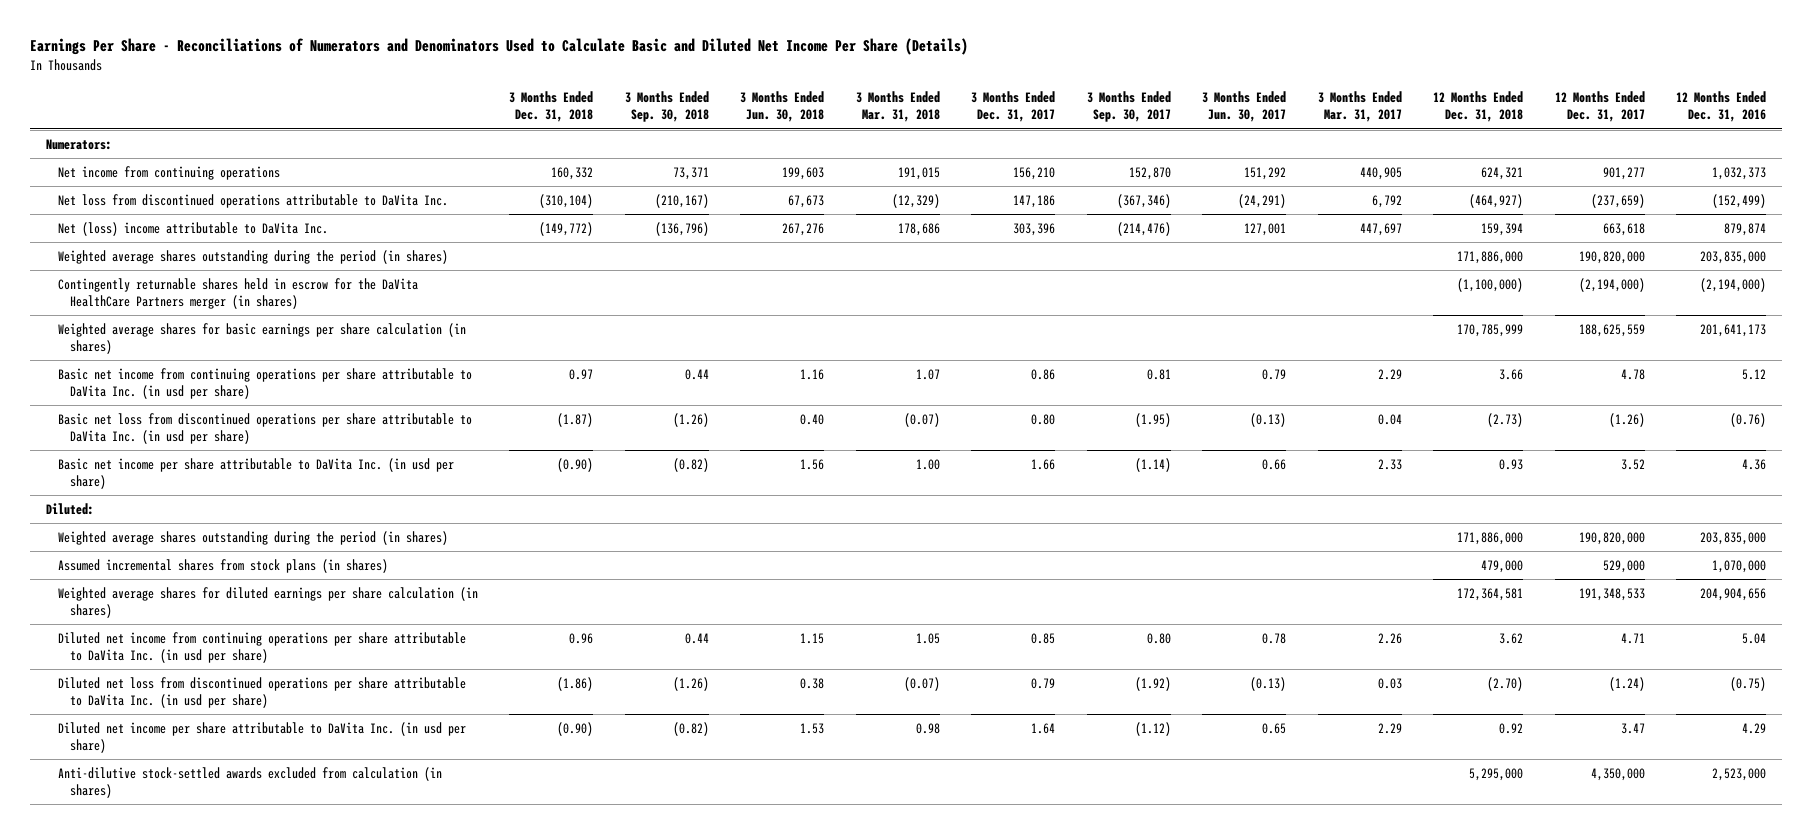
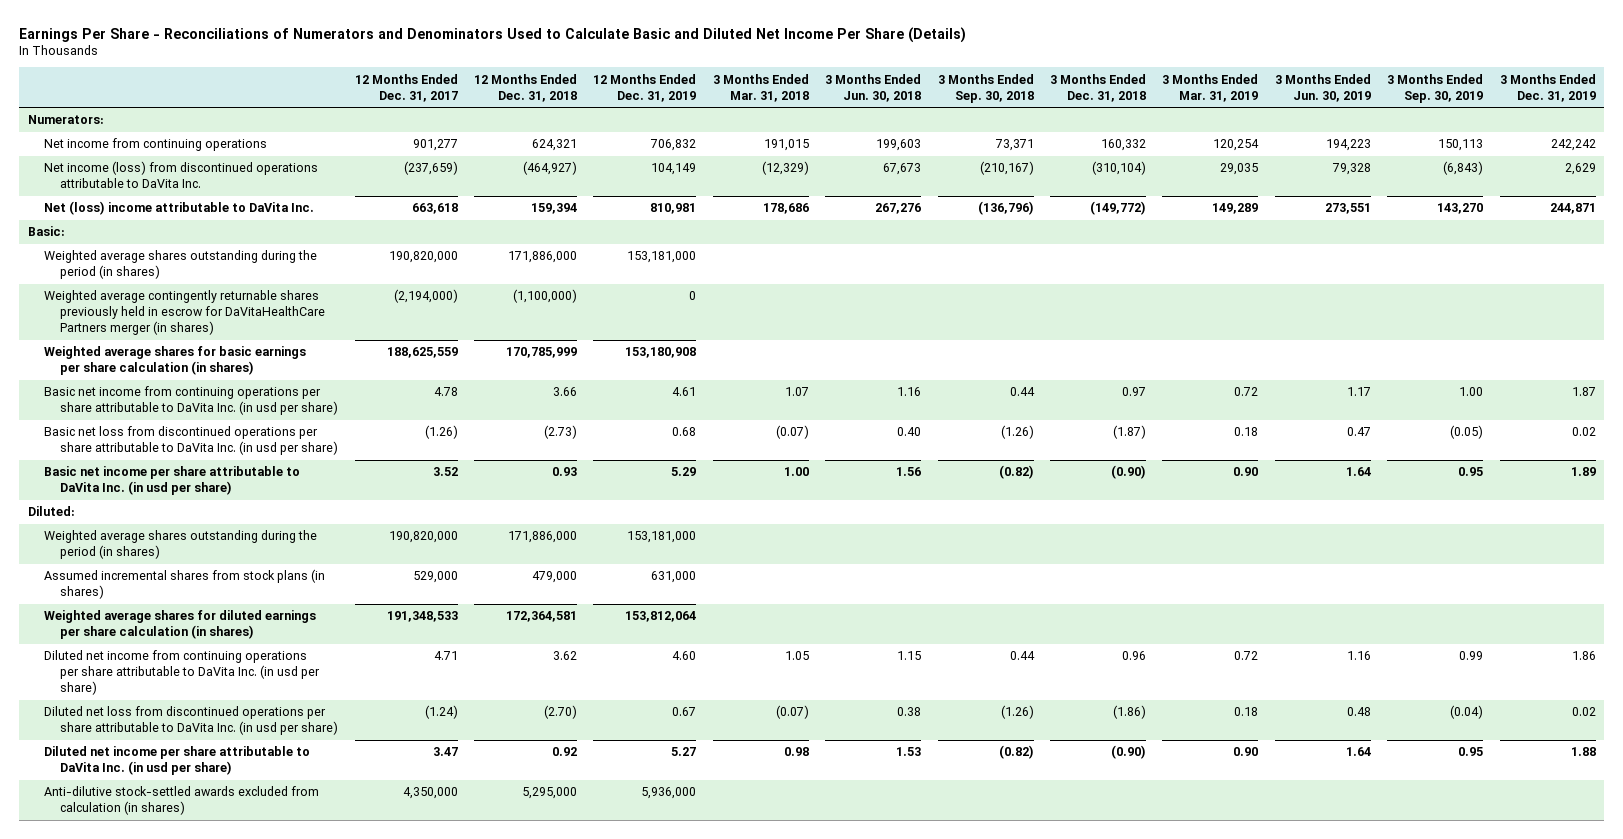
[971,91,1056,123] 3 Months Ended Dec. 31, 2017 -> none
[1086,91,1171,123] 3 Months Ended Sep. 30, 2017 -> none
[1202,91,1287,123] 3 Months Ended Jun. 30, 2017 -> none
[1317,91,1402,123] 3 Months Ended Mar. 31, 2017 -> none
[1676,91,1767,123] 12 Months Ended Dec. 31, 2016 -> none
none -> [593,73,697,102] 12 Months Ended Dec. 31, 2019
none -> [1162,73,1259,102] 3 Months Ended Mar. 31, 2019
none -> [1274,73,1371,102] 3 Months Ended Jun. 30, 2019
none -> [1387,73,1484,103] 3 Months Ended Sep. 30, 2019
none -> [1499,73,1596,102] 3 Months Ended Dec. 31, 2019
[57,193,448,208] Net loss from discontinued operations attributable to DaVita Inc. -> [43,161,318,189] Net income (loss) from discontinued operations attributable to DaVita Inc.
none -> [27,226,65,237] Basic:
[57,277,418,310] Contingently returnable shares held in escrow for the DaVita HealthCare Partners merger (in shares) -> [43,290,326,336] Weighted average contingently returnable shares previously held in escrow for DaVitaHealthCare Partners merger (in shares)

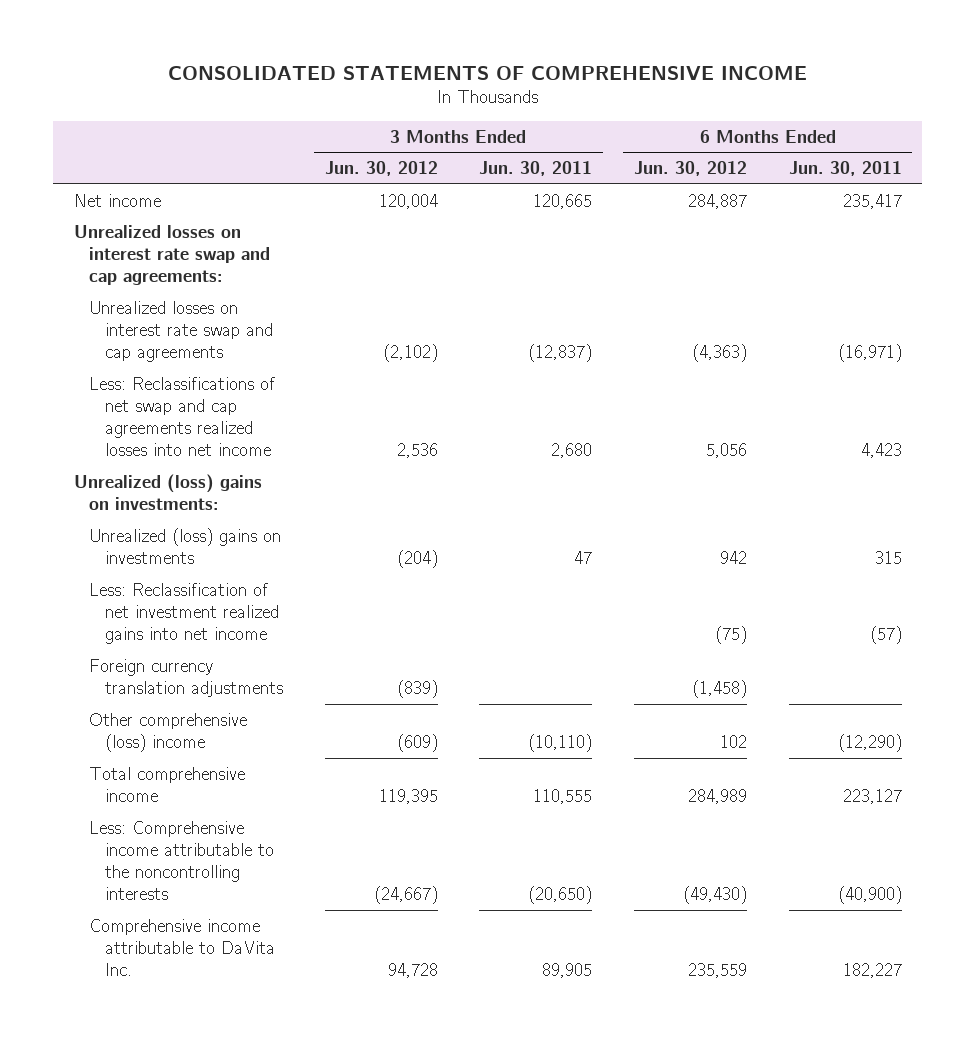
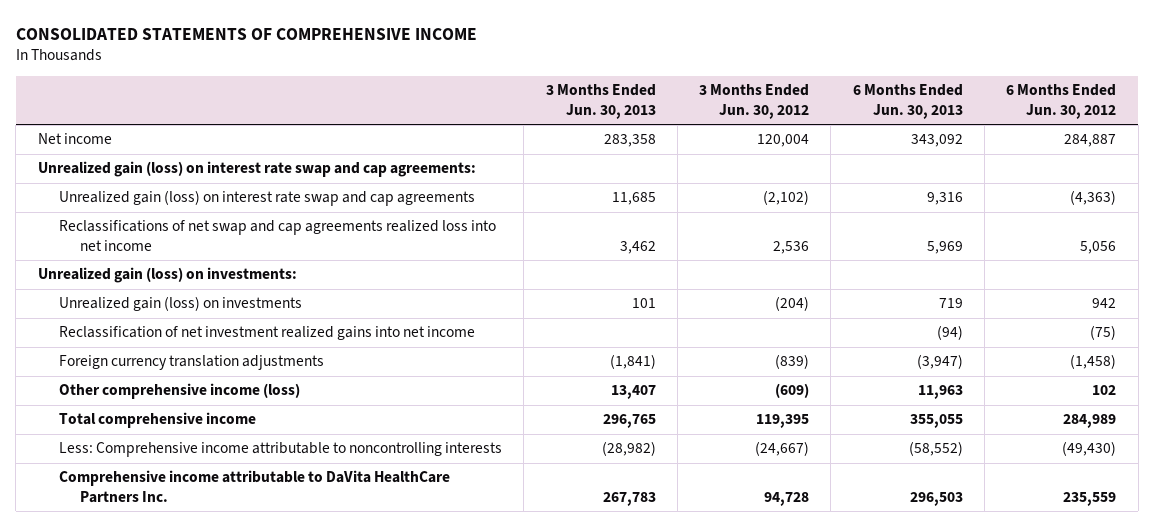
[479,161,593,177] Jun. 30, 2011 -> none
[788,161,902,177] Jun. 30, 2011 -> none
none -> [545,84,656,119] 3 Months Ended Jun. 30, 2013
none -> [852,84,963,119] 6 Months Ended Jun. 30, 2013
[73,224,271,286] Unrealized losses on interest rate swap and cap agreements: -> [37,161,476,178] Unrealized gain (loss) on interest rate swap and cap agreements:
[89,300,273,363] Unrealized losses on interest rate swap and cap agreements -> [58,190,475,207] Unrealized gain (loss) on interest rate swap and cap agreements
[89,376,276,457] Less: Reclassifications of net swap and cap agreements realized losses into net income -> [58,220,496,252] Reclassifications of net swap and cap agreements realized loss into net income
[73,473,262,510] Unrealized (loss) gains on investments: -> [37,267,297,284] Unrealized gain (loss) on investments:
[89,527,282,564] Unrealized (loss) gains on investments -> [58,296,302,312] Unrealized gain (loss) on investments
[89,582,279,645] Less: Reclassification of net investment realized gains into net income -> [58,326,475,341] Reclassification of net investment realized gains into net income
[89,712,248,752] Other comprehensive (loss) income -> [58,383,300,400] Other comprehensive income (loss)
[89,820,274,901] Less: Comprehensive income attributable to the noncontrolling interests -> [58,442,502,458] Less: Comprehensive income attributable to noncontrolling interests
[89,918,275,977] Comprehensive income attributable to DaVita Inc. -> [58,470,450,504] Comprehensive income attributable to DaVita HealthCare Partners Inc.

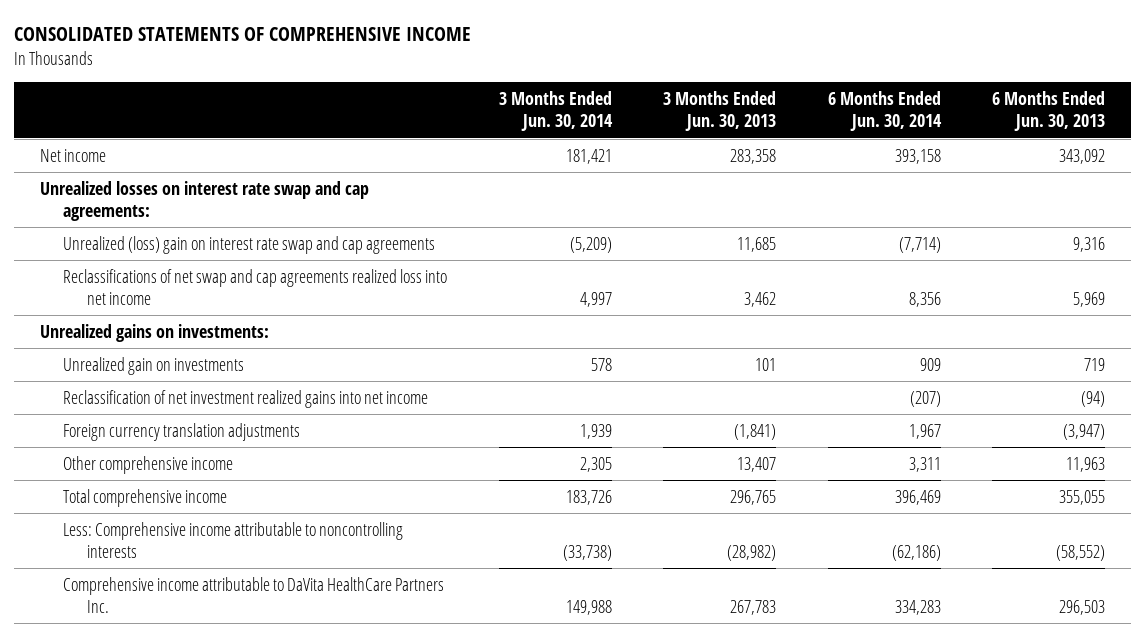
[699,84,810,119] 3 Months Ended Jun. 30, 2012 -> none
[1006,84,1117,119] 6 Months Ended Jun. 30, 2012 -> none
none -> [498,91,613,131] 3 Months Ended Jun. 30, 2014
none -> [827,91,942,131] 6 Months Ended Jun. 30, 2014
[37,161,476,178] Unrealized gain (loss) on interest rate swap and cap agreements: -> [40,180,370,221] Unrealized losses on interest rate swap and cap agreements:
[58,190,475,207] Unrealized gain (loss) on interest rate swap and cap agreements -> [63,235,436,254] Unrealized (loss) gain on interest rate swap and cap agreements
[37,267,297,284] Unrealized gain (loss) on investments: -> [40,323,270,342] Unrealized gains on investments:
[58,296,302,312] Unrealized gain (loss) on investments -> [63,356,245,375] Unrealized gain on investments
[58,383,300,400] Other comprehensive income (loss) -> [63,455,234,474] Other comprehensive income

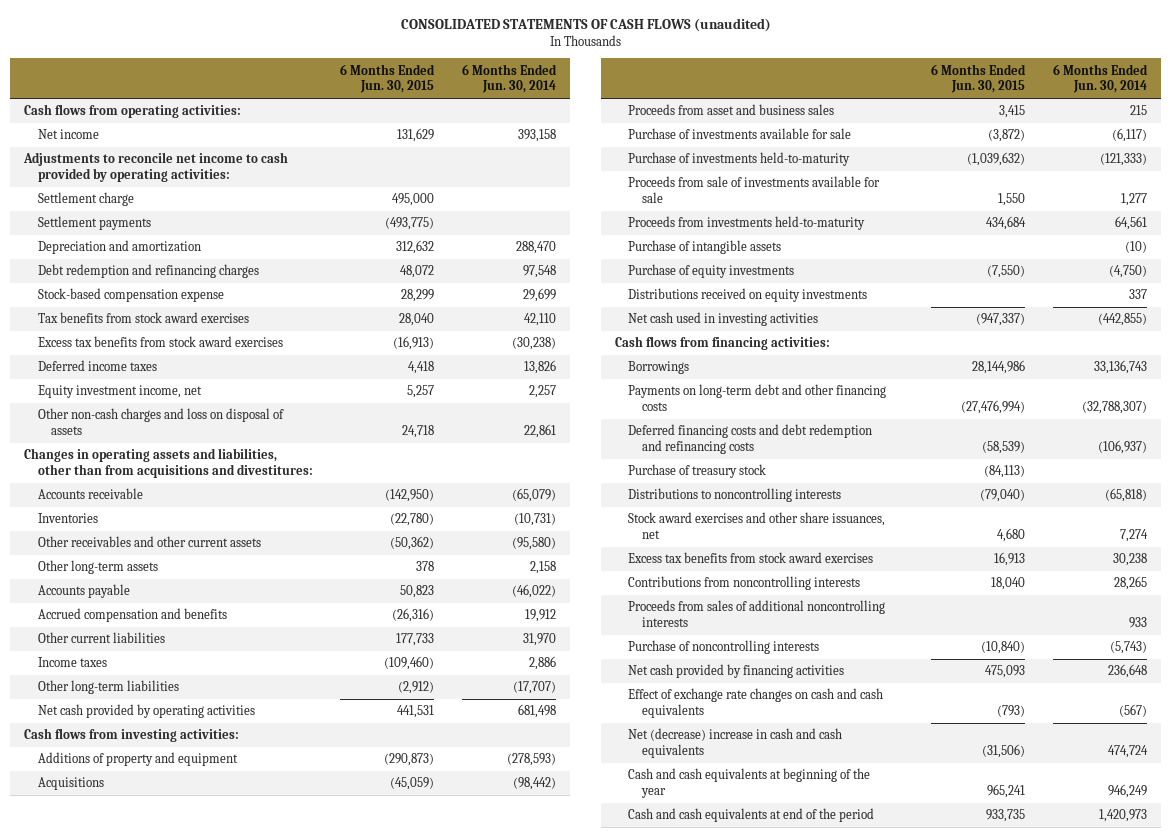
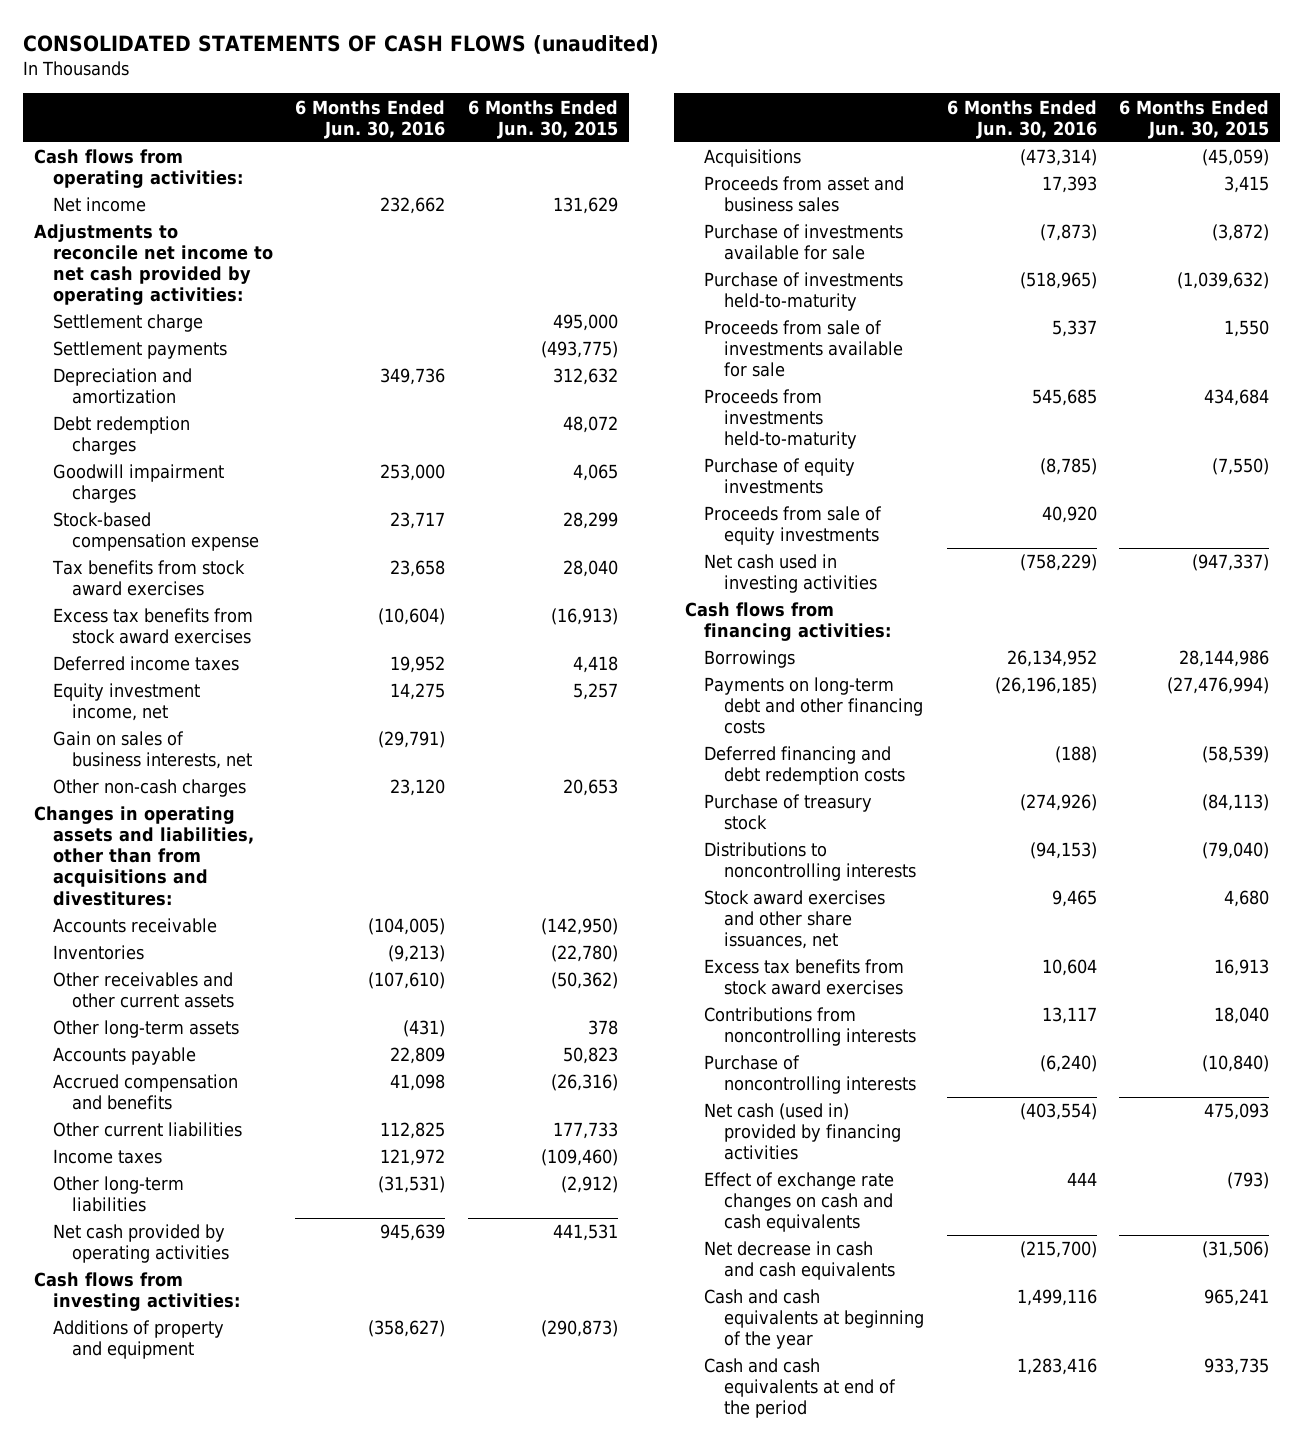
[462,63,558,94] 6 Months Ended Jun. 30, 2014 -> none
none -> [295,99,446,139] 6 Months Ended Jun. 30, 2016
[23,152,289,183] Adjustments to reconcile net income to cash provided by operating activities: -> [33,224,273,306] Adjustments to reconcile net income to net cash provided by operating activities:
[37,264,259,279] Debt redemption and refinancing charges -> [52,416,190,456] Debt redemption charges
none -> [52,464,224,504] Goodwill impairment charges
[37,408,284,436] Other non-cash charges and loss on disposal of assets -> none
none -> [52,731,253,770] Gain on sales of business interests, net
none -> [52,779,246,798] Other non-cash charges
[628,240,782,255] Purchase of intangible assets -> none
[628,288,868,303] Distributions received on equity investments -> none
none -> [704,506,883,546] Proceeds from sale of equity investments
[628,424,873,455] Deferred financing costs and debt redemption and refinancing costs -> [704,746,905,786] Deferred financing and debt redemption costs
[628,600,886,628] Proceeds from sales of additional noncontrolling interests -> none
[628,664,845,679] Net cash provided by financing activities -> [704,1103,901,1161] Net cash (used in) provided by financing activities
[628,728,843,759] Net (decrease) increase in cash and cash equivalents -> [704,1241,895,1281] Net decrease in cash and cash equivalents

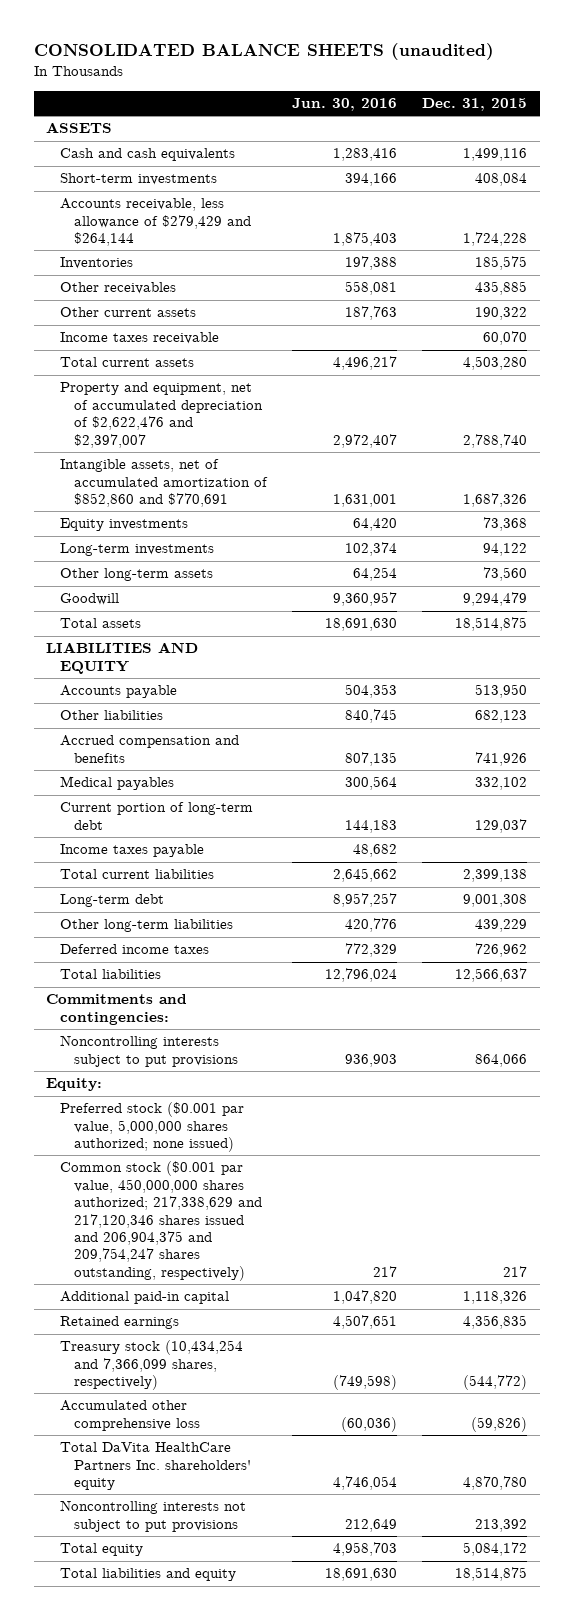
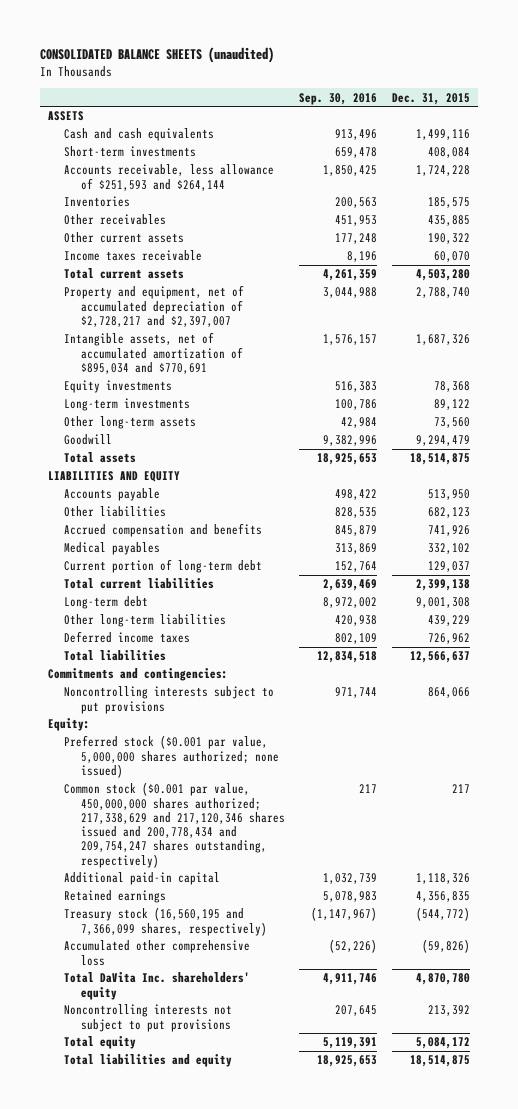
[292,98,398,112] Jun. 30, 2016 -> none
none -> [299,92,378,105] Sep. 30, 2016
[60,198,252,247] Accounts receivable, less allowance of $279,429 and $264,144 -> [64,164,275,191] Accounts receivable, less allowance of $251,593 and $264,144
[60,382,264,448] Property and equipment, net of accumulated depreciation of $2,622,476 and $2,397,007 -> [64,285,245,327] Property and equipment, net of accumulated depreciation of $2,728,217 and $2,397,007
[60,459,269,508] Intangible assets, net of accumulated amortization of $852,860 and $770,691 -> [64,332,243,374] Intangible assets, net of accumulated amortization of $895,034 and $770,691
[483,517,528,532] 73,368 -> [434,381,471,393] 78,368
[483,543,528,557] 94,122 -> [434,399,471,411] 89,122
[60,844,205,858] Income taxes payable -> none
[60,1161,263,1281] Common stock ($0.001 par value, 450,000,000 shares authorized; 217,338,629 and 217,120,346 shares issued and 206,904,375 and 209,754,247 shares outstanding, respectively) -> [64,782,285,868] Common stock ($0.001 par value, 450,000,000 shares authorized; 217,338,629 and 217,120,346 shares issued and 200,778,434 and 209,754,247 shares outstanding, respectively)
[60,1340,244,1391] Treasury stock (10,434,254 and 7,366,099 shares, respectively) -> [64,907,267,936] Treasury stock (16,560,195 and 7,366,099 shares, respectively)
[60,1442,252,1491] Total DaVita HealthCare Partners Inc. shareholders' equity -> [64,972,251,1000] Total DaVita Inc. shareholders' equity

